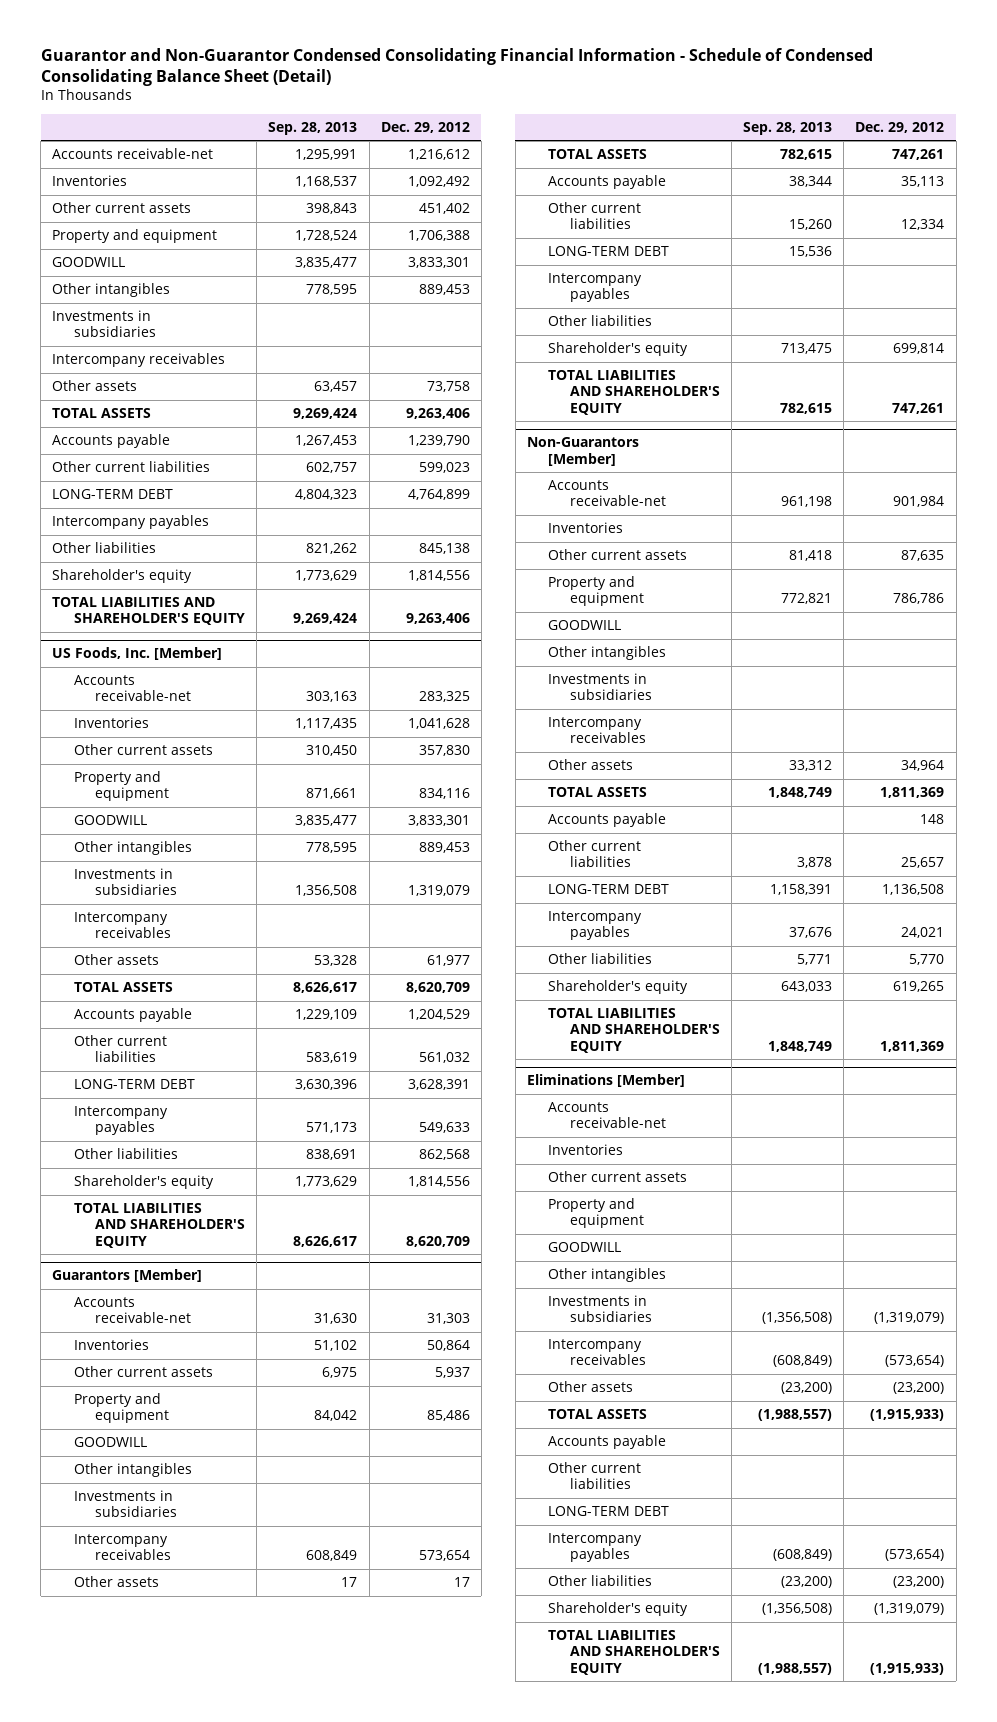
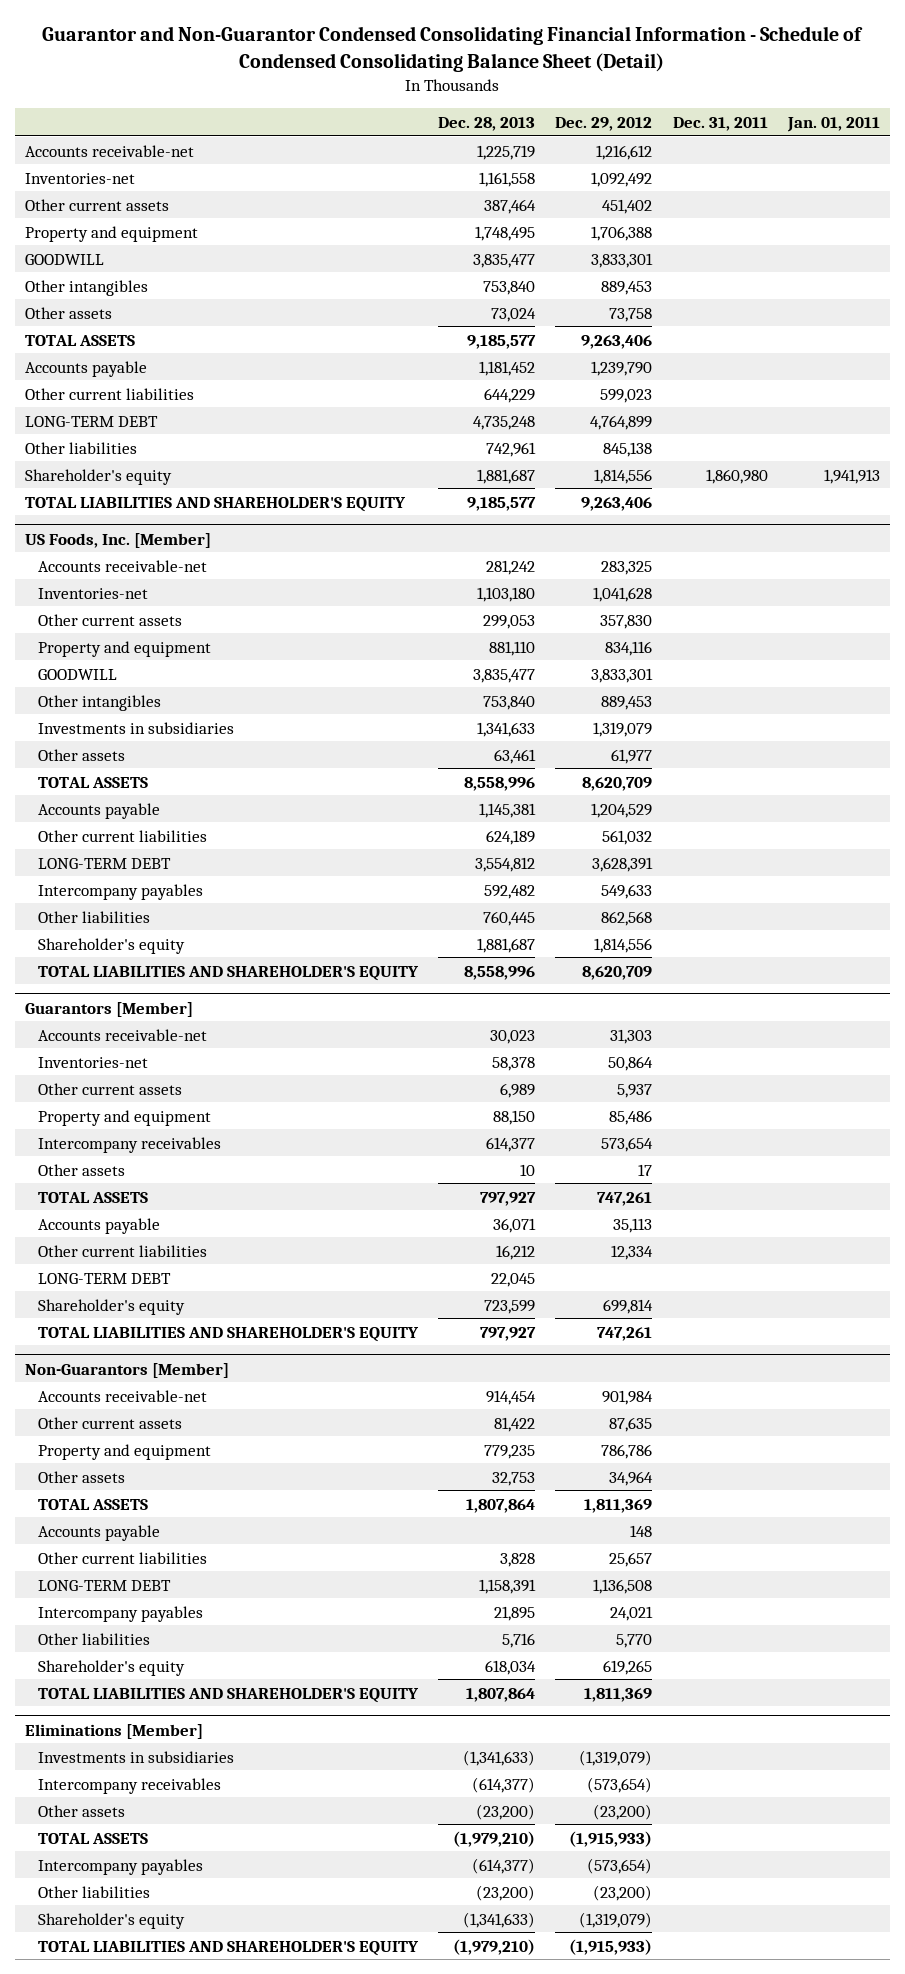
[268,121,358,135] Sep. 28, 2013 -> none
none -> [438,116,536,131] Dec. 28, 2013
none -> [672,116,768,131] Dec. 31, 2011
none -> [786,116,880,132] Jan. 01, 2011
[52,175,128,187] Inventories -> [25,172,136,184] Inventories-net
[52,310,156,338] Investments in subsidiaries -> none
[52,353,226,368] Intercompany receivables -> none
[52,515,210,530] Intercompany payables -> none
[73,717,149,729] Inventories -> [37,587,148,599] Inventories-net
[73,912,171,939] Intercompany receivables -> none
[73,1339,149,1351] Inventories -> [37,1056,148,1068] Inventories-net
[73,1437,147,1448] GOODWILL -> none
[73,1463,192,1478] Other intangibles -> none
[73,1490,177,1518] Investments in subsidiaries -> none
[548,273,643,303] Intercompany payables -> none
[548,315,653,327] Other liabilities -> none
[548,522,624,534] Inventories -> none
[548,620,622,631] GOODWILL -> none
[548,646,667,661] Other intangibles -> none
[548,673,652,701] Investments in subsidiaries -> none
[548,717,646,744] Intercompany receivables -> none
[548,1102,666,1129] Accounts receivable-net -> none
[548,1144,624,1156] Inventories -> none
[548,1171,688,1183] Other current assets -> none
[548,1198,644,1229] Property and equipment -> none
[548,1242,622,1253] GOODWILL -> none
[548,1268,667,1283] Other intangibles -> none
[548,1435,667,1450] Accounts payable -> none
[548,1462,642,1490] Other current liabilities -> none
[548,1506,670,1517] LONG-TERM DEBT -> none

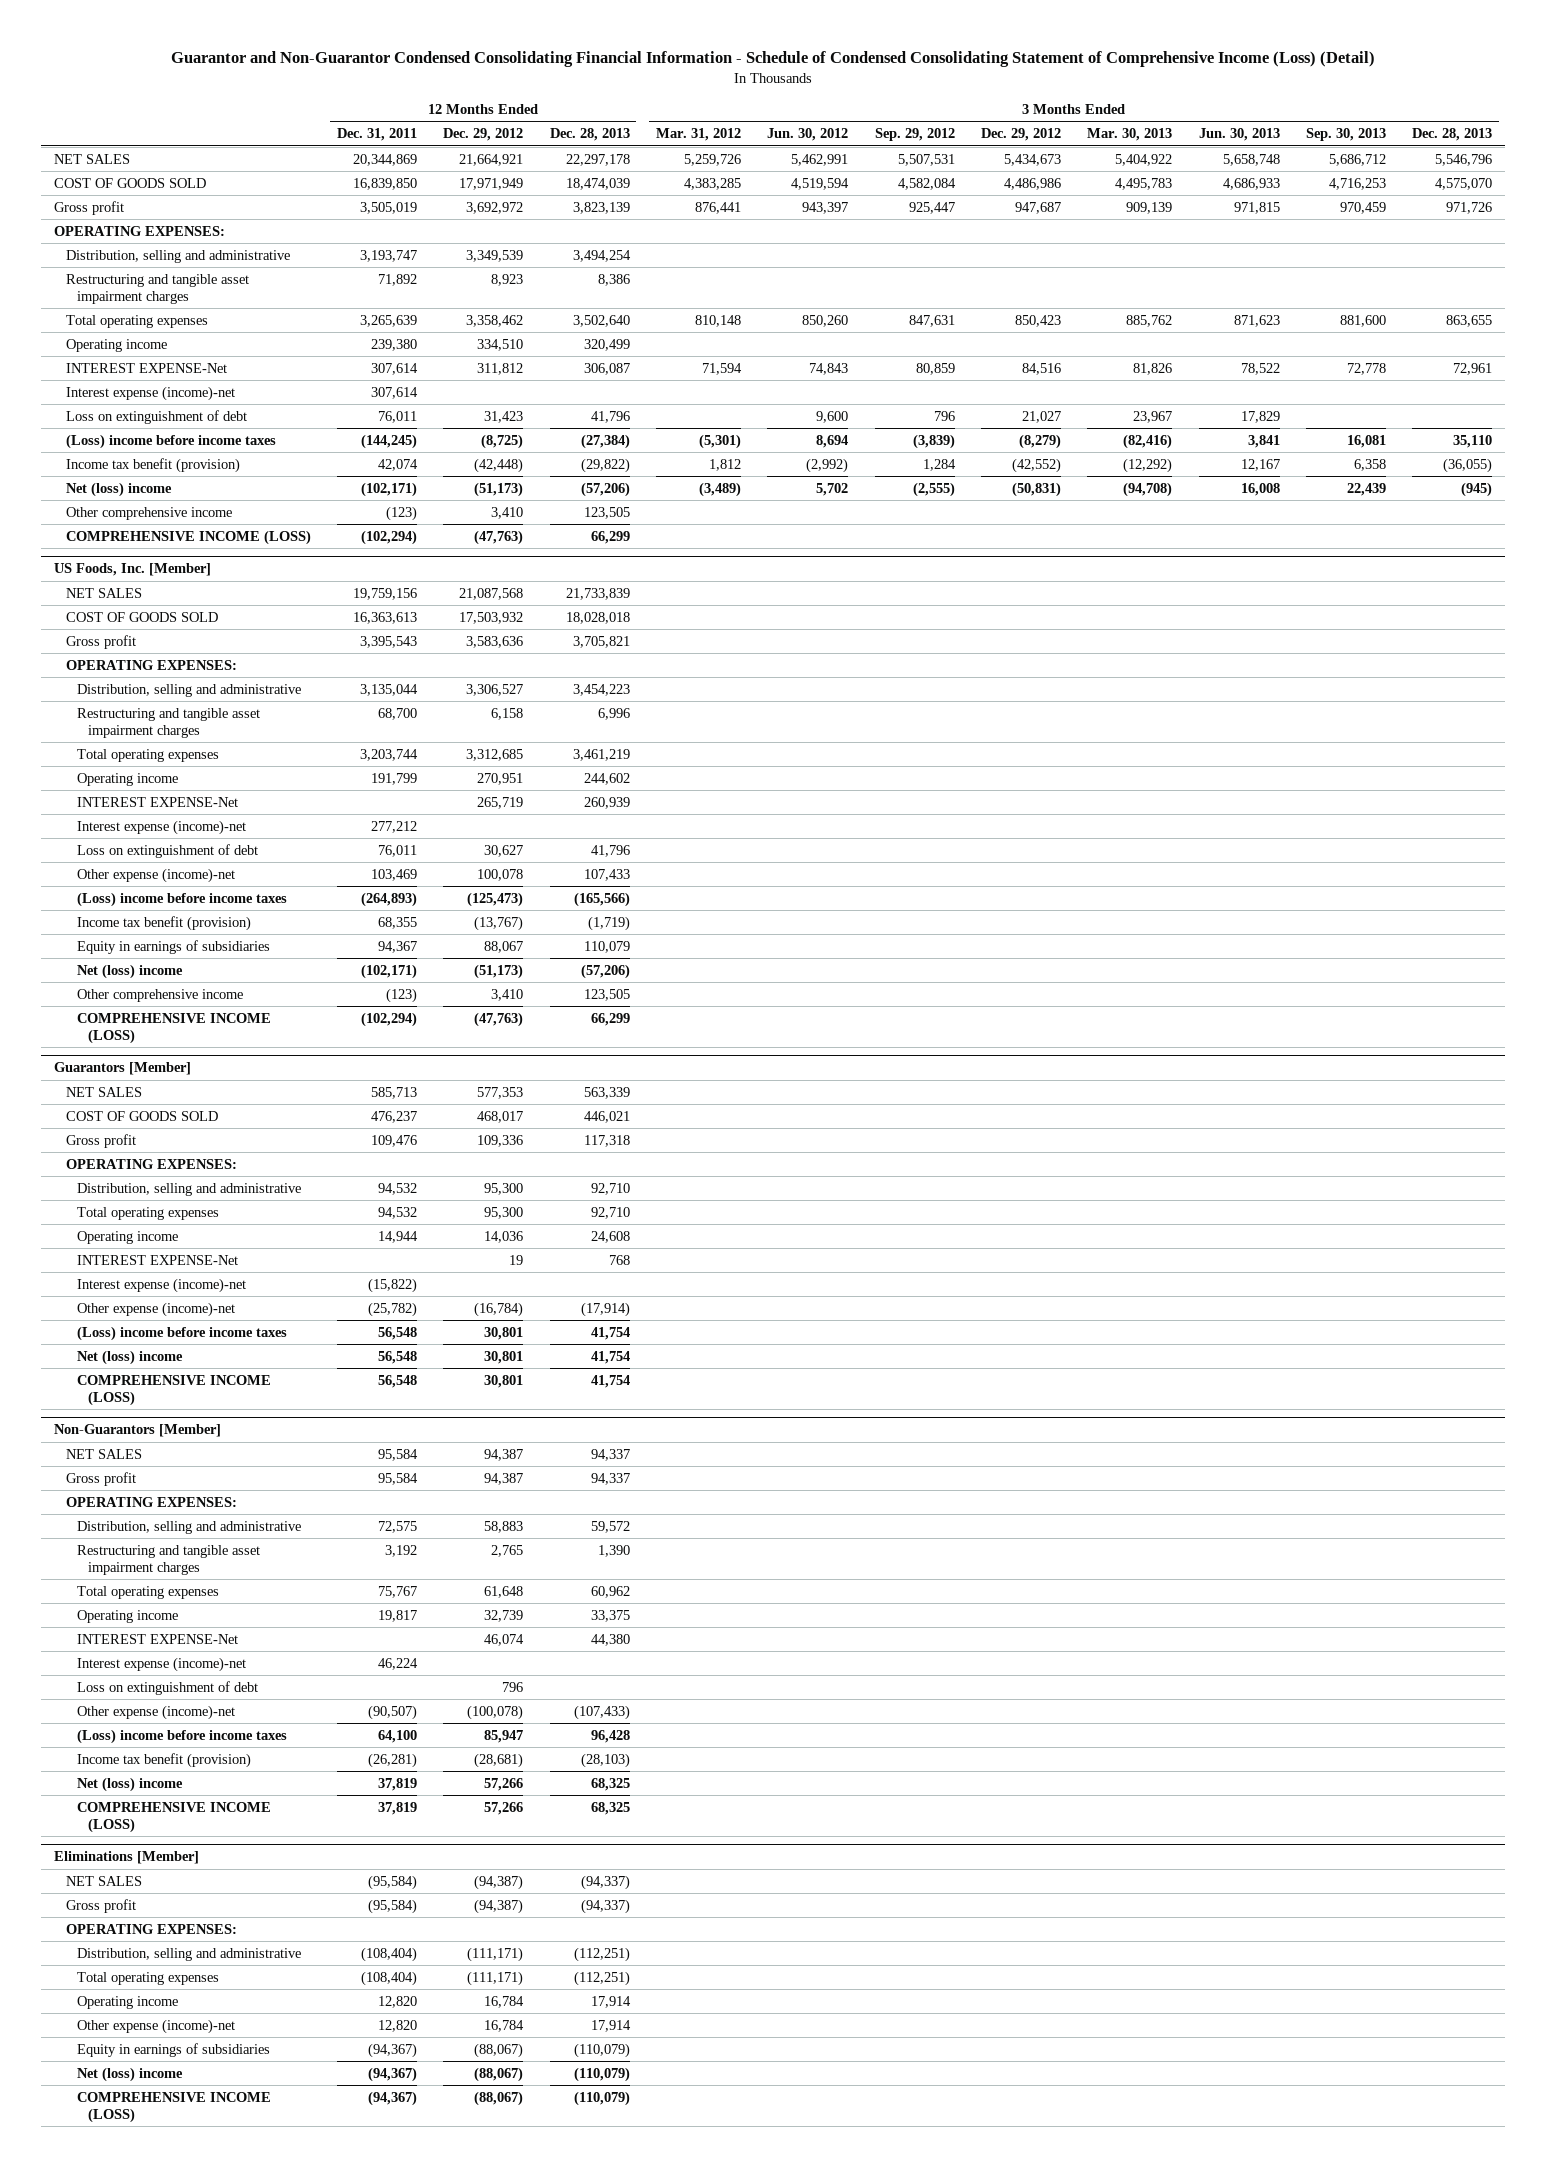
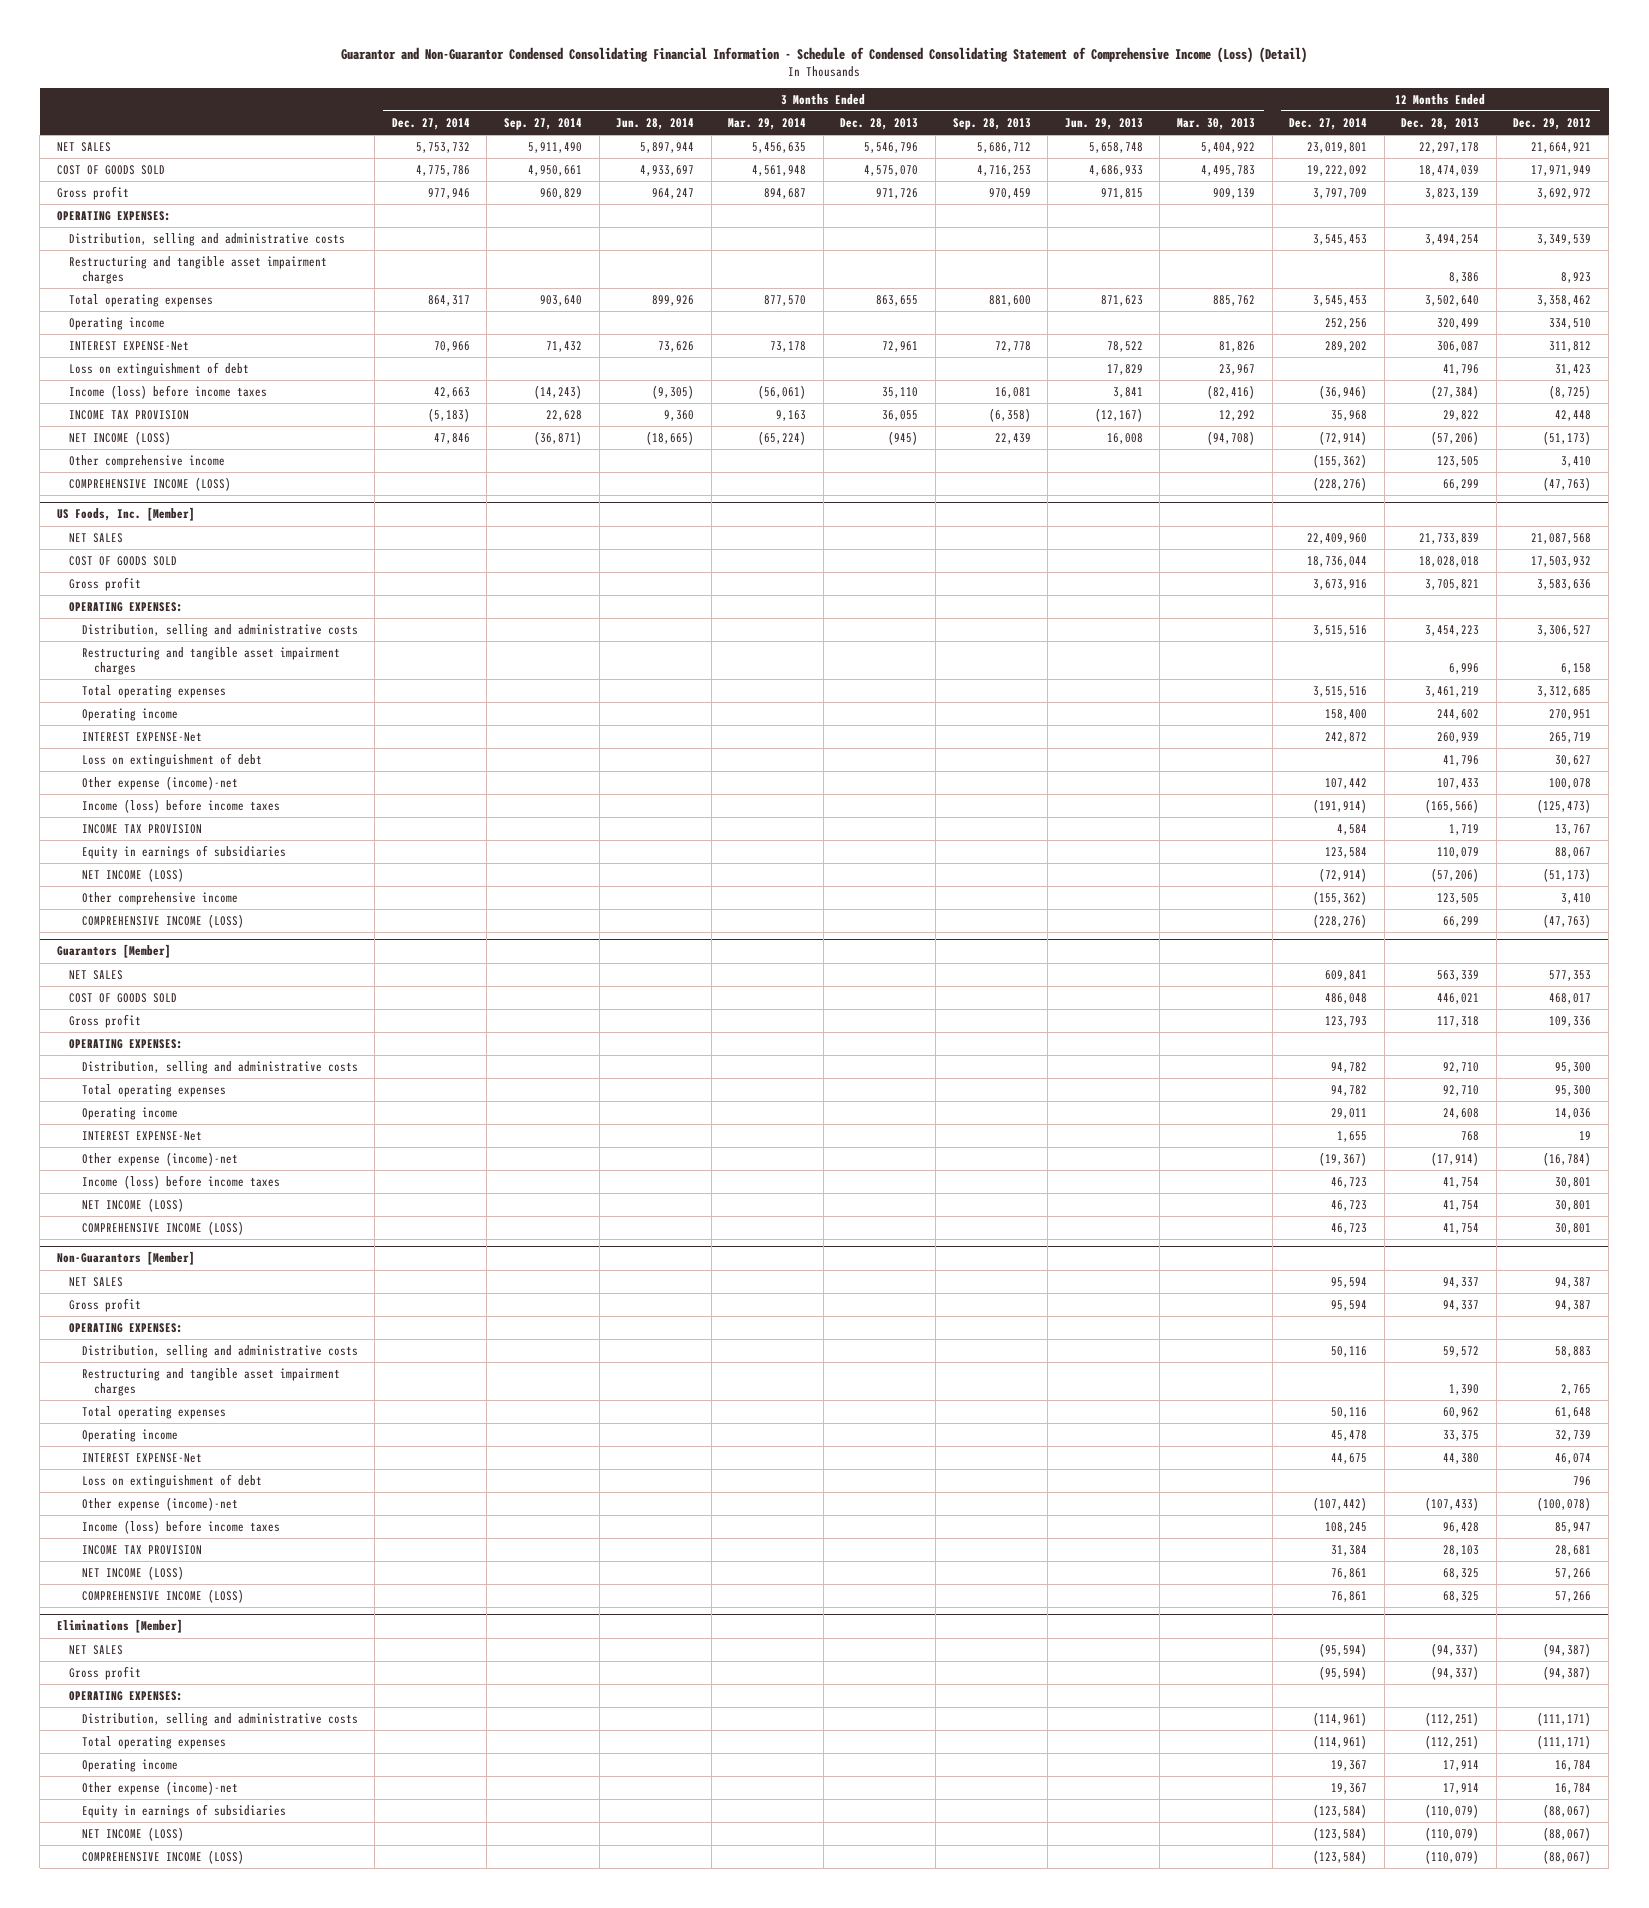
[336,128,417,142] Dec. 31, 2011 -> none
[655,128,741,142] Mar. 31, 2012 -> none
[767,128,849,142] Jun. 30, 2012 -> none
[874,128,955,142] Sep. 29, 2012 -> none
[980,128,1061,142] Dec. 29, 2012 -> none
[1198,128,1280,142] Jun. 30, 2013 -> none
[1305,128,1386,142] Sep. 30, 2013 -> none
none -> [391,117,470,130] Dec. 27, 2014
none -> [503,117,582,130] Sep. 27, 2014
none -> [616,117,695,130] Jun. 28, 2014
none -> [728,117,807,130] Mar. 29, 2014
none -> [952,117,1031,130] Sep. 28, 2013
none -> [1064,117,1143,130] Jun. 29, 2013
none -> [1289,117,1368,130] Dec. 27, 2014
[65,249,290,263] Distribution, selling and administrative -> [69,232,346,246] Distribution, selling and administrative costs
[65,385,235,401] Interest expense (income)-net -> none
[65,433,276,449] (Loss) income before income taxes -> [69,384,268,399] Income (loss) before income taxes
[65,457,240,473] Income tax benefit (provision) -> [69,409,190,420] INCOME TAX PROVISION
[474,457,524,473] (42,448) -> [1555,409,1592,421] 42,448
[580,457,630,473] (29,822) -> [1443,409,1480,421] 29,822
[1123,457,1173,473] (12,292) -> [1218,409,1255,421] 12,292
[1443,457,1493,473] (36,055) -> [882,409,919,421] 36,055
[65,481,172,497] Net (loss) income -> [69,430,172,445] NET INCOME (LOSS)
[76,683,301,697] Distribution, selling and administrative -> [81,623,358,637] Distribution, selling and administrative costs
[76,819,246,835] Interest expense (income)-net -> none
[76,891,287,907] (Loss) income before income taxes -> [81,798,280,813] Income (loss) before income taxes
[76,915,251,931] Income tax benefit (provision) -> [81,823,202,834] INCOME TAX PROVISION
[474,915,524,931] (13,767) -> [1555,823,1592,835] 13,767
[587,915,630,931] (1,719) -> [1449,823,1480,835] 1,719
[76,963,183,979] Net (loss) income -> [81,867,184,882] NET INCOME (LOSS)
[76,1182,301,1196] Distribution, selling and administrative -> [81,1060,358,1074] Distribution, selling and administrative costs
[76,1277,246,1293] Interest expense (income)-net -> none
[76,1325,287,1341] (Loss) income before income taxes -> [81,1174,280,1189] Income (loss) before income taxes
[76,1349,183,1365] Net (loss) income -> [81,1197,184,1212] NET INCOME (LOSS)
[76,1520,301,1534] Distribution, selling and administrative -> [81,1344,358,1358] Distribution, selling and administrative costs
[76,1656,246,1672] Interest expense (income)-net -> none
[76,1728,287,1744] (Loss) income before income taxes -> [81,1519,280,1534] Income (loss) before income taxes
[76,1752,251,1768] Income tax benefit (provision) -> [81,1544,202,1555] INCOME TAX PROVISION
[474,1752,524,1768] (28,681) -> [1555,1544,1592,1556] 28,681
[580,1752,630,1768] (28,103) -> [1443,1544,1480,1556] 28,103
[76,1776,183,1792] Net (loss) income -> [81,1565,184,1580] NET INCOME (LOSS)
[76,1947,301,1961] Distribution, selling and administrative -> [81,1712,358,1726] Distribution, selling and administrative costs
[76,2066,183,2082] Net (loss) income -> [81,1826,184,1841] NET INCOME (LOSS)

